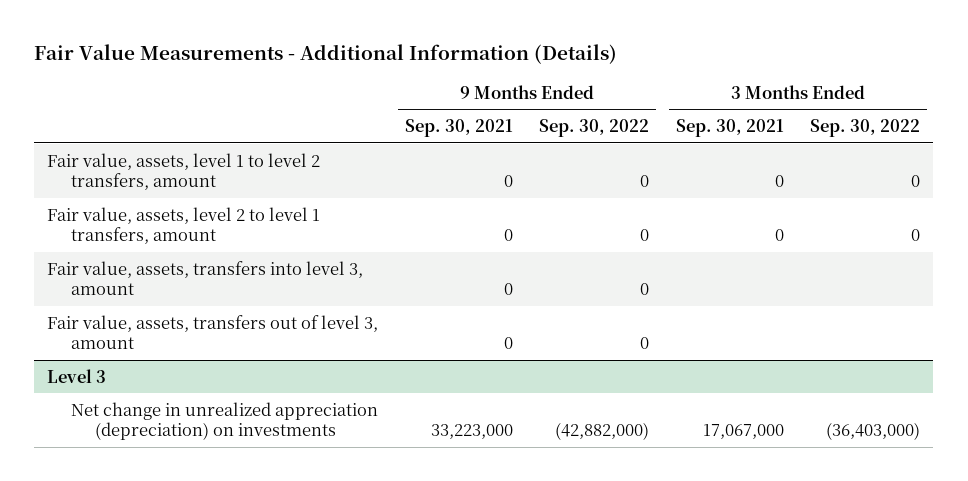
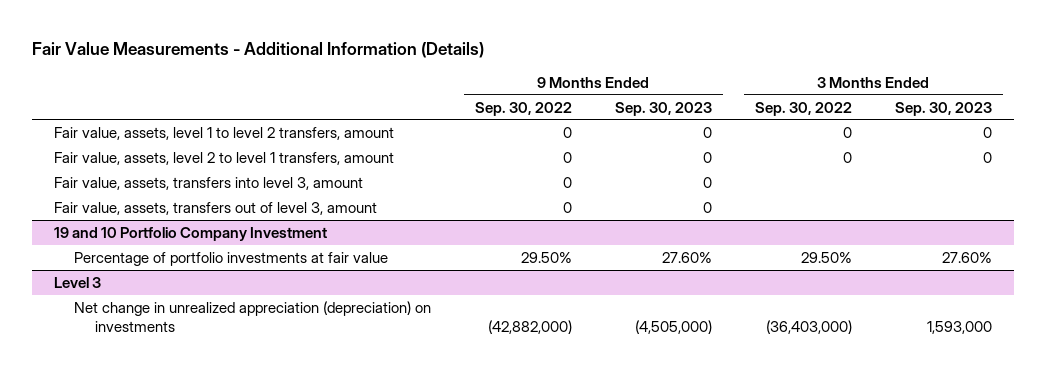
[404,119,513,138] Sep. 30, 2021 -> none
[675,119,784,138] Sep. 30, 2021 -> none
none -> [614,101,712,116] Sep. 30, 2023
none -> [894,101,992,116] Sep. 30, 2023
none -> [54,226,328,241] 19 and 10 Portfolio Company Investment
none -> [74,251,389,266] Percentage of portfolio investments at fair value

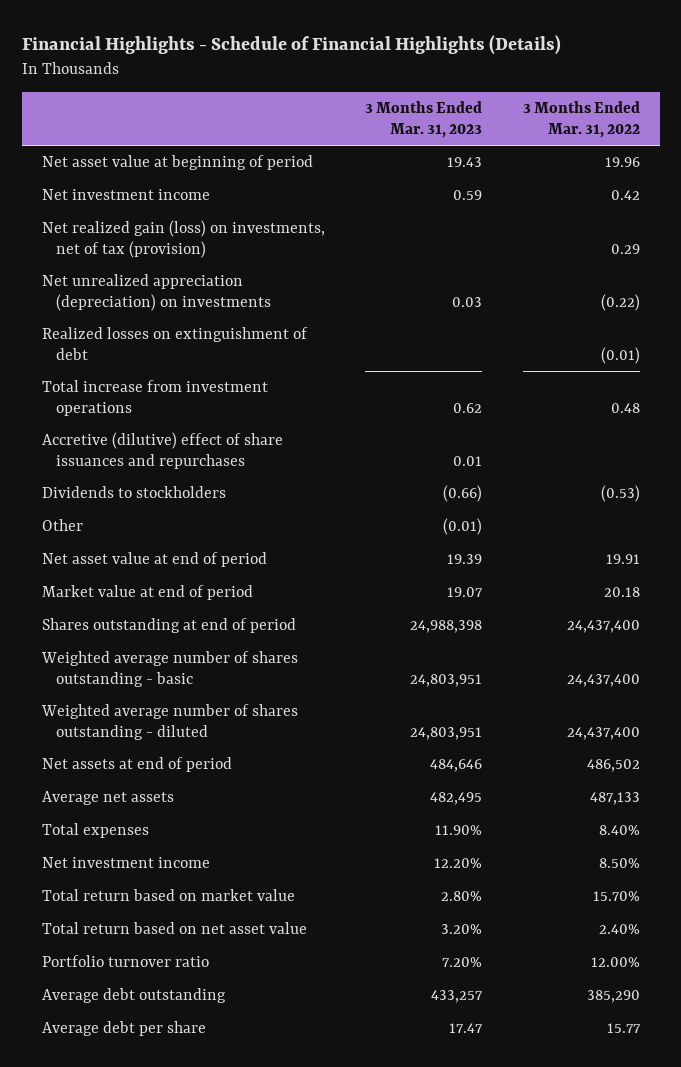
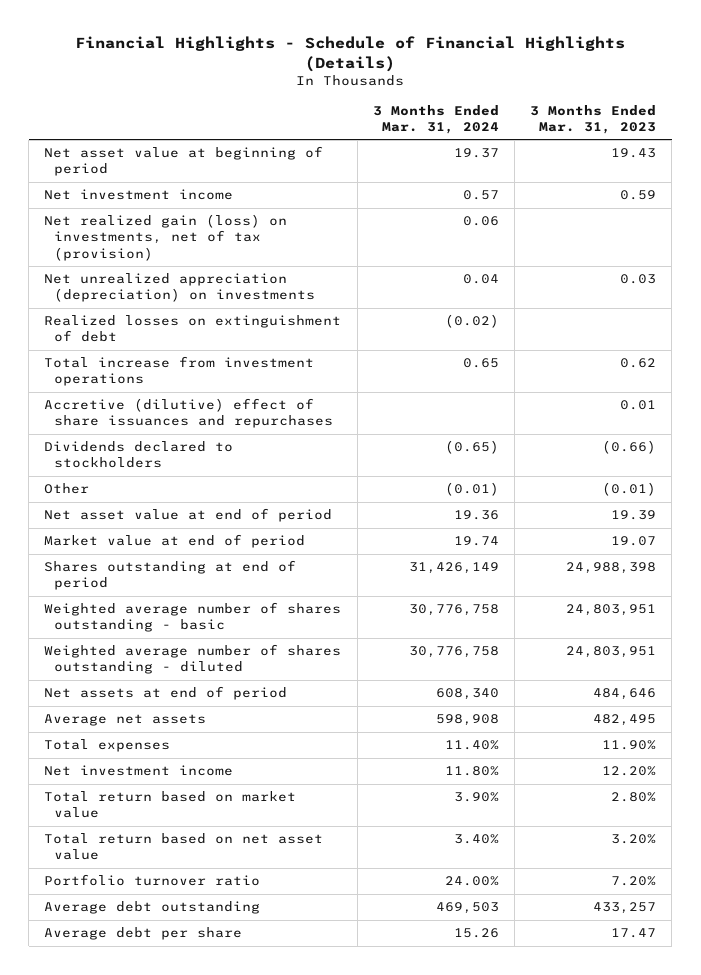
[522,101,640,139] 3 Months Ended Mar. 31, 2022 -> none
none -> [372,104,499,134] 3 Months Ended Mar. 31, 2024
[41,486,226,499] Dividends to stockholders -> [44,441,234,469] Dividends declared to stockholders

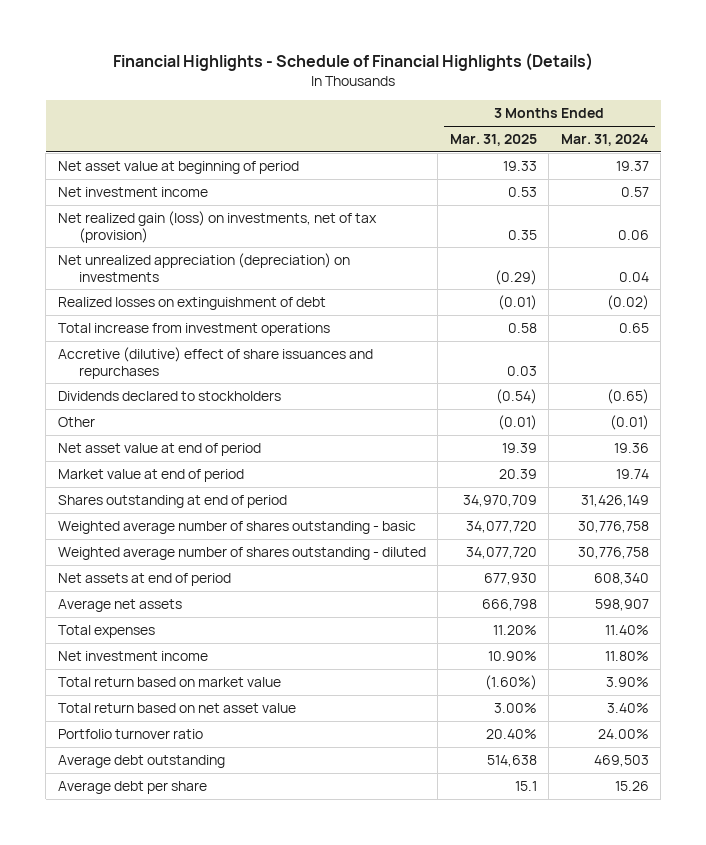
[530,104,657,134] 3 Months Ended Mar. 31, 2023 -> none
none -> [449,134,537,147] Mar. 31, 2025
[435,714,499,727] 598,908 -> [594,598,649,611] 598,907

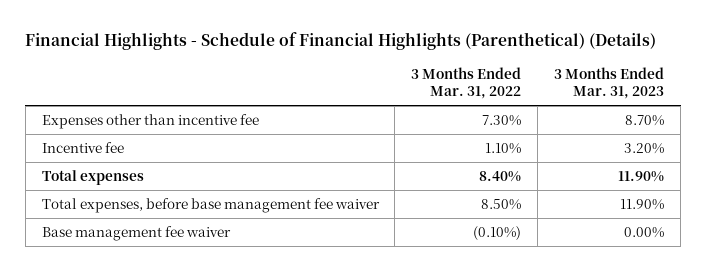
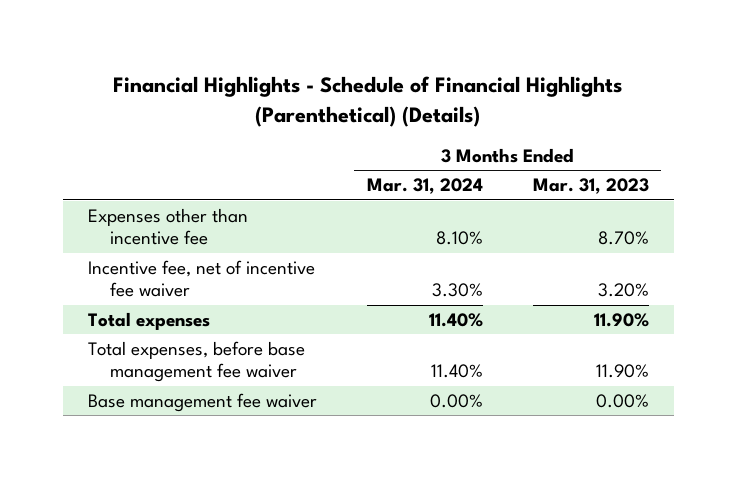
[411,66,522,100] 3 Months Ended Mar. 31, 2022 -> none
none -> [366,178,483,195] Mar. 31, 2024
[41,141,124,153] Incentive fee -> [87,259,315,298] Incentive fee, net of incentive fee waiver

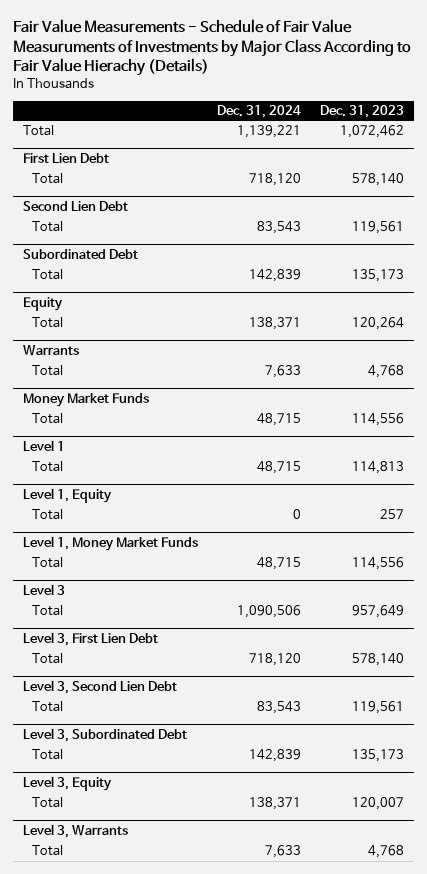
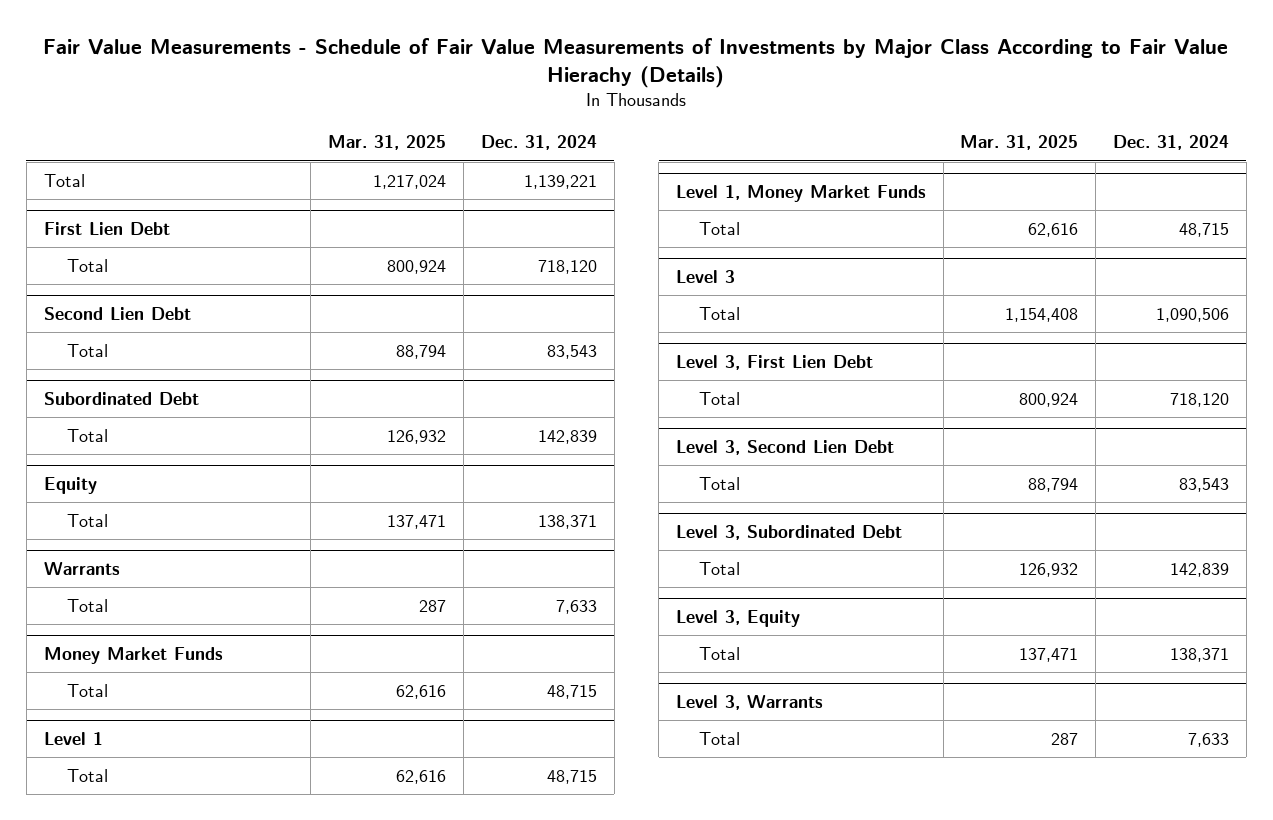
[13,19,412,77] Fair Value Measurements - Schedule of Fair Value Measuruments of Investments by Major Class According to Fair Value Hierachy (Details) -> [43,38,1229,88] Fair Value Measurements - Schedule of Fair Value Measurements of Investments by Major Class According to Fair Value Hierachy (Details)
[320,105,405,119] Dec. 31, 2023 -> none
none -> [328,135,447,151] Mar. 31, 2025
[22,488,112,504] Level 1, Equity -> none
[31,509,63,521] Total -> none

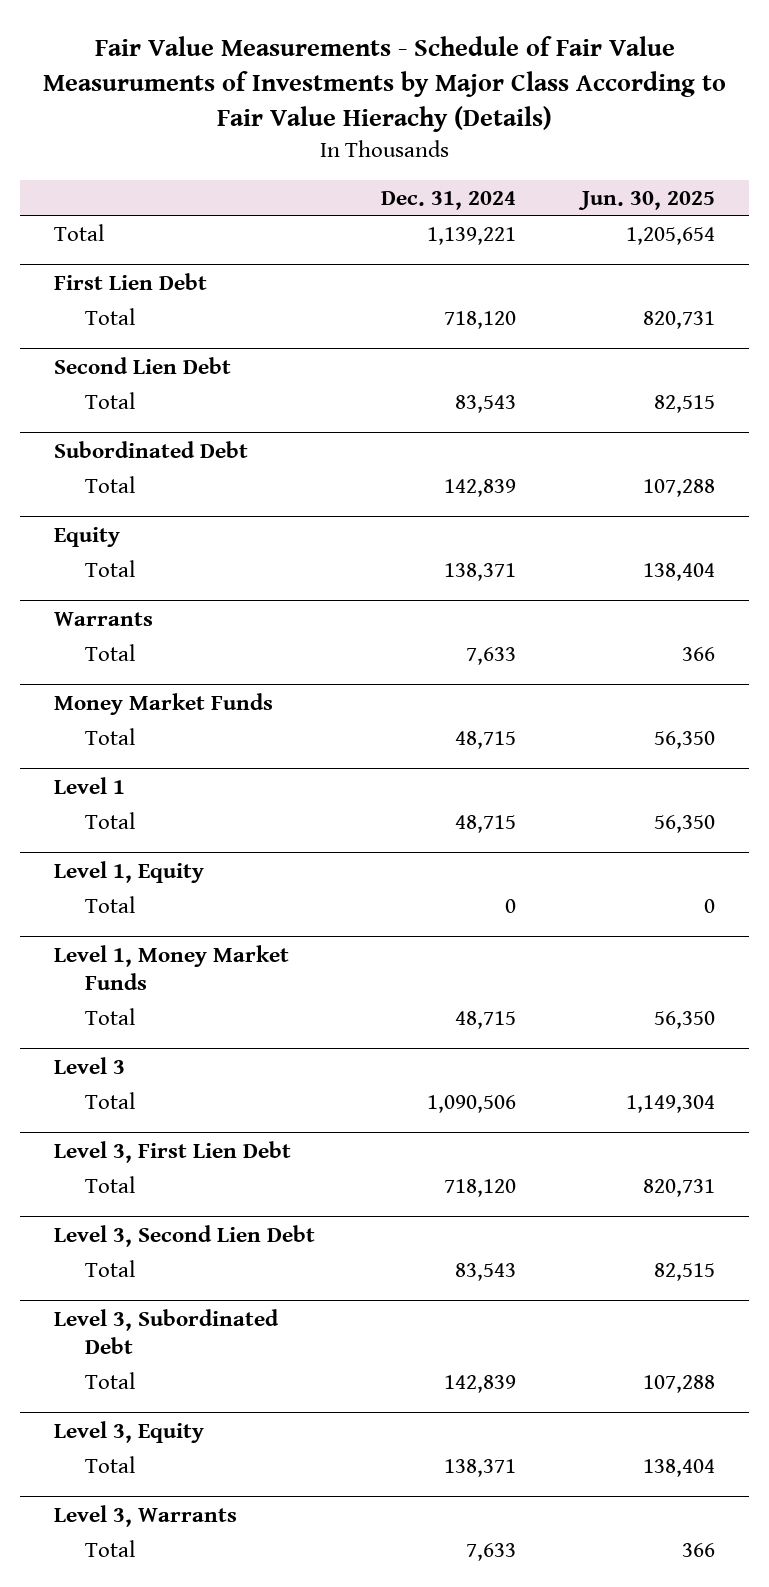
[43,38,1229,88] Fair Value Measurements - Schedule of Fair Value Measurements of Investments by Major Class According to Fair Value Hierachy (Details) -> [42,35,726,133] Fair Value Measurements - Schedule of Fair Value Measuruments of Investments by Major Class According to Fair Value Hierachy (Details)
[328,135,447,151] Mar. 31, 2025 -> none
none -> [578,190,716,210] Jun. 30, 2025
none -> [53,860,204,883] Level 1, Equity
none -> [85,895,136,913] Total

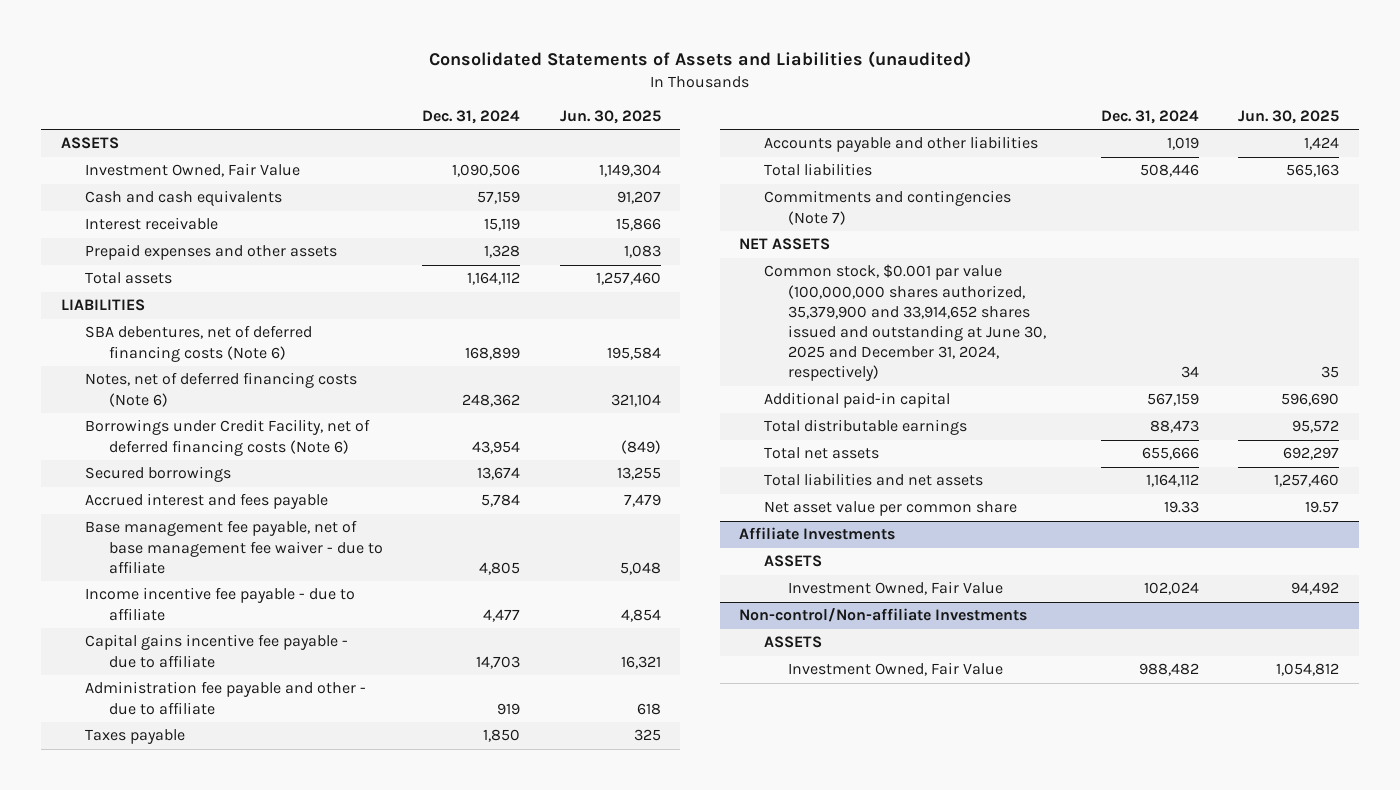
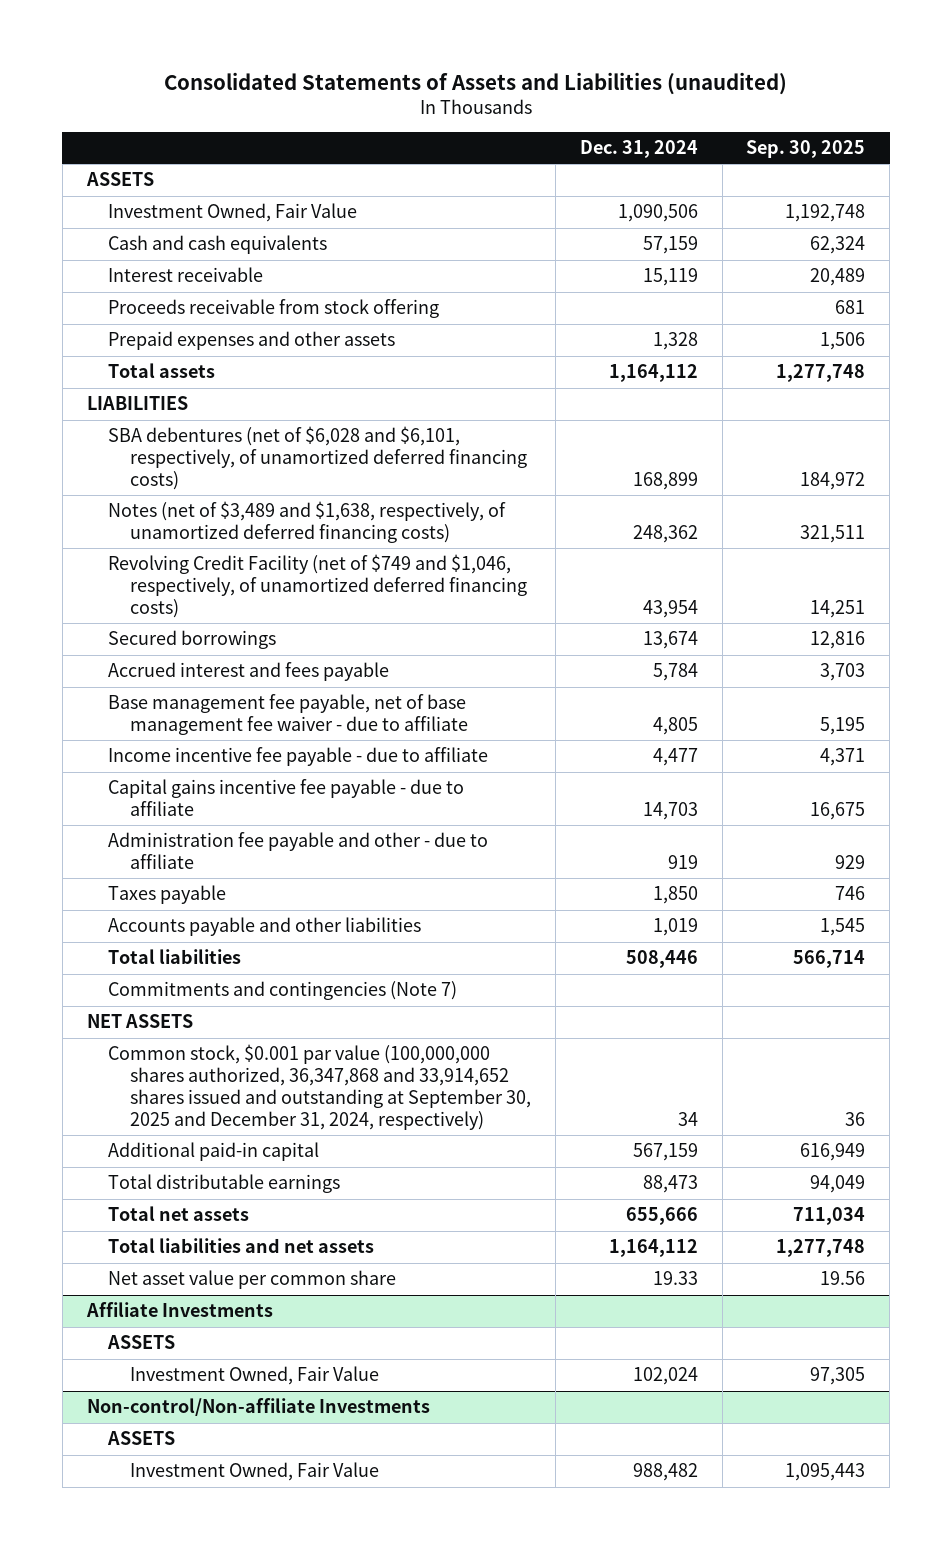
[559,109,661,124] Jun. 30, 2025 -> none
none -> [746,139,866,158] Sep. 30, 2025
none -> [108,299,440,319] Proceeds receivable from stock offering
[84,325,312,362] SBA debentures, net of deferred financing costs (Note 6) -> [108,426,527,490] SBA debentures (net of $6,028 and $6,101, respectively, of unamortized deferred financing costs)
[84,372,357,407] Notes, net of deferred financing costs (Note 6) -> [108,501,507,544] Notes (net of $3,489 and $1,638, respectively, of unamortized deferred financing costs)
[84,419,370,456] Borrowings under Credit Facility, net of deferred financing costs (Note 6) -> [108,554,527,618] Revolving Credit Facility (net of $749 and $1,046, respectively, of unamortized deferred financing costs)
[763,264,1047,382] Common stock, $0.001 par value (100,000,000 shares authorized, 35,379,900 and 33,914,652 shares issued and outstanding at June 30, 2025 and December 31, 2024, respectively) -> [108,1044,531,1130] Common stock, $0.001 par value (100,000,000 shares authorized, 36,347,868 and 33,914,652 shares issued and outstanding at September 30, 2025 and December 31, 2024, respectively)

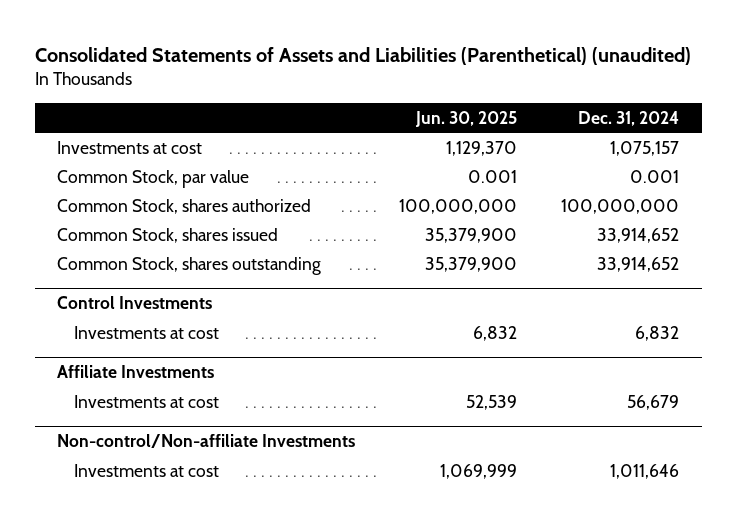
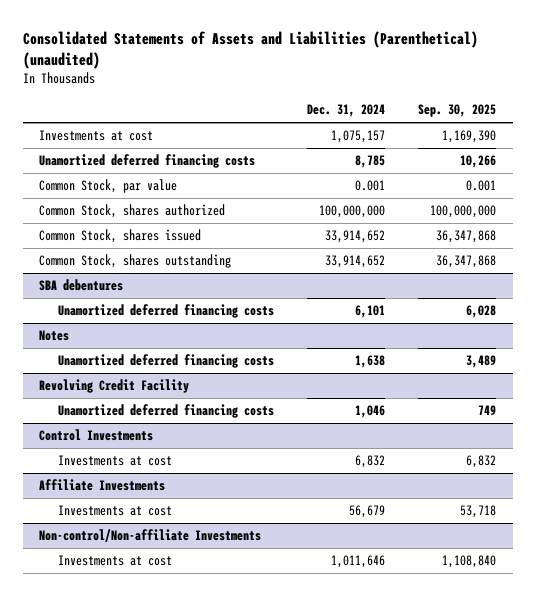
[415,110,518,127] Jun. 30, 2025 -> none
none -> [418,104,497,118] Sep. 30, 2025
none -> [39,154,256,169] Unamortized deferred financing costs
none -> [39,279,124,292] SBA debentures
none -> [57,304,274,319] Unamortized deferred financing costs
none -> [39,330,70,342] Notes
none -> [57,354,274,369] Unamortized deferred financing costs
none -> [39,379,190,394] Revolving Credit Facility
none -> [57,404,274,419] Unamortized deferred financing costs

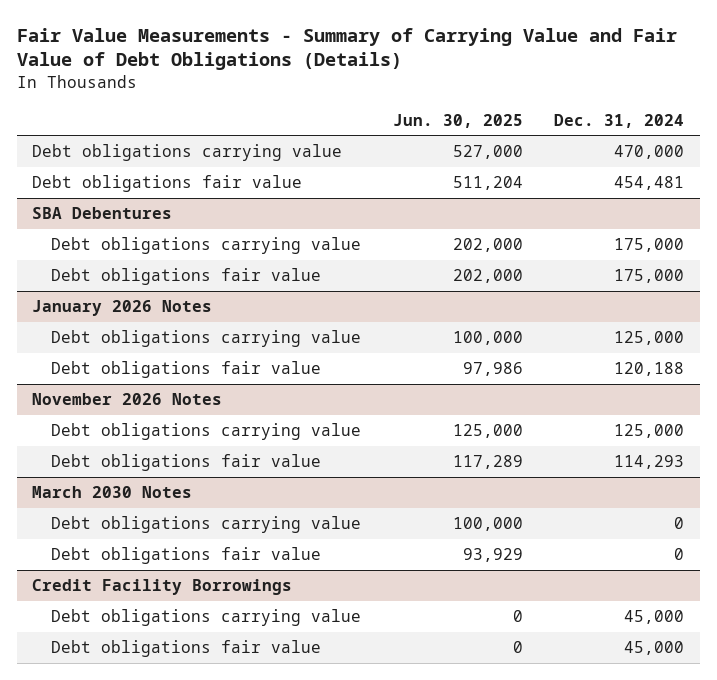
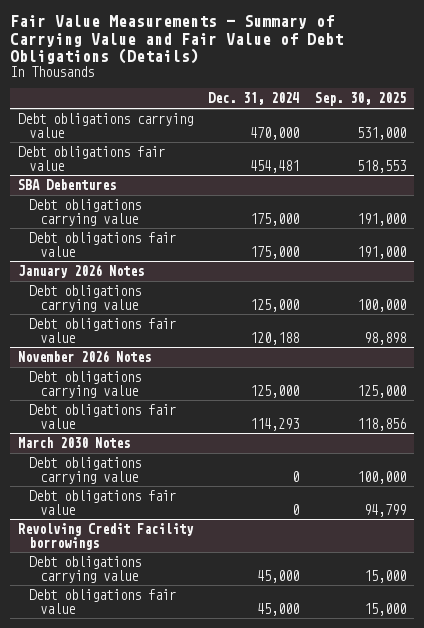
[392,113,523,128] Jun. 30, 2025 -> none
none -> [314,92,406,107] Sep. 30, 2025
[32,579,293,596] Credit Facility Borrowings -> [17,523,194,550] Revolving Credit Facility borrowings

